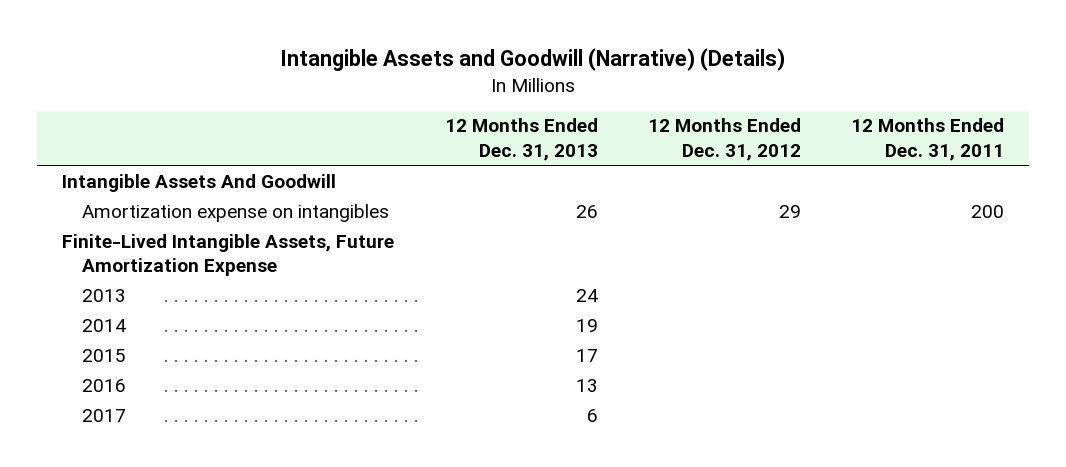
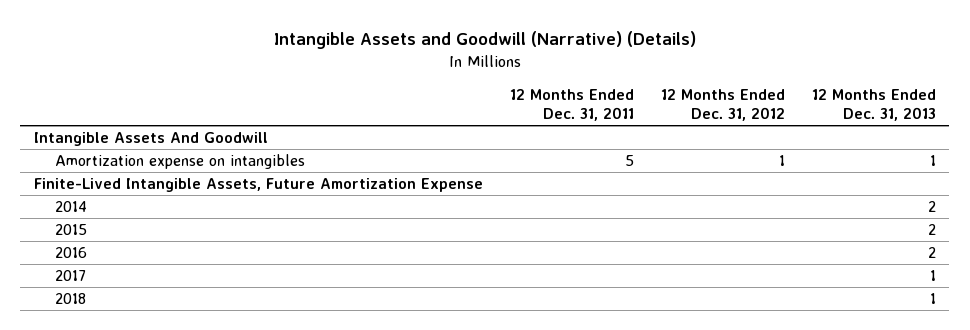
[575,204,598,218] 26 -> [929,155,936,167] 1
[778,204,801,218] 29 -> [778,155,785,167] 1
[971,204,1005,218] 200 -> [624,155,634,167] 5
[82,288,127,302] 2013 -> none
[575,318,598,332] 19 -> [927,201,936,213] 2
[575,348,598,362] 17 -> [927,224,936,236] 2
[575,378,598,392] 13 -> [927,247,936,259] 2
[586,408,598,422] 6 -> [929,270,936,282] 1
none -> [55,293,87,305] 2018

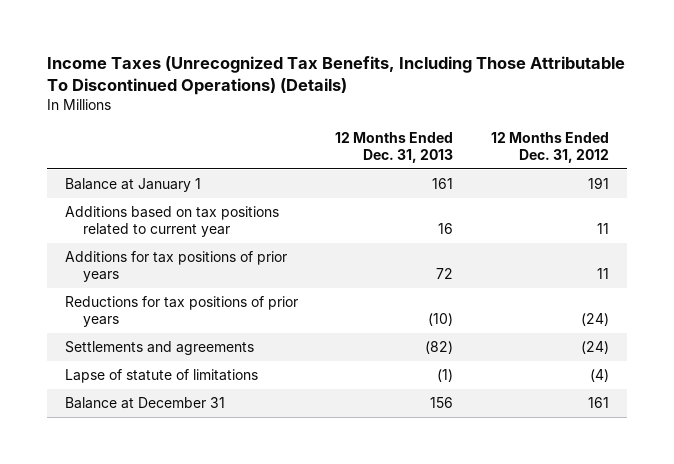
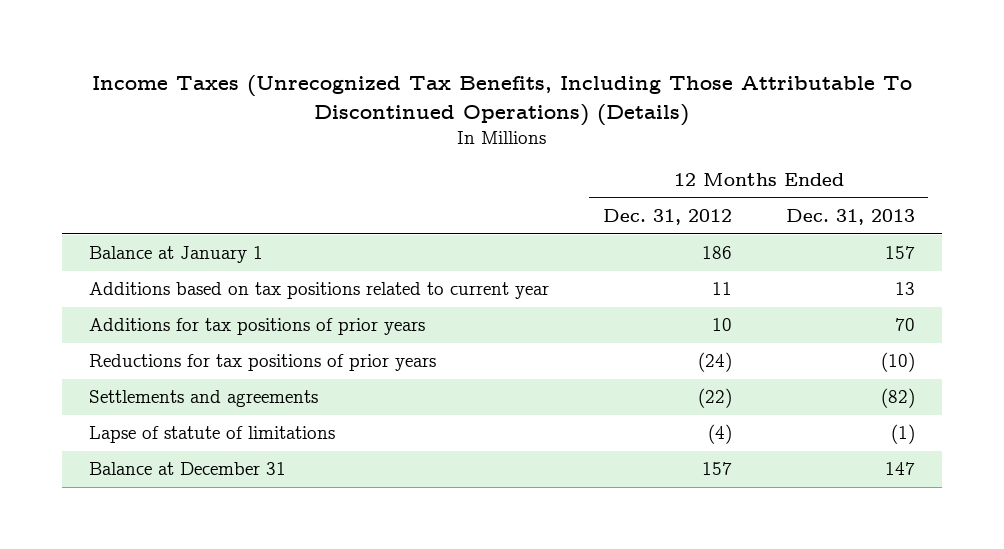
[432,177,454,189] 161 -> [884,246,915,260] 157
[587,176,609,189] 191 -> [701,246,732,260] 186
[438,223,454,235] 16 -> [894,282,915,296] 13
[436,268,454,280] 72 -> [894,318,915,332] 70
[596,268,609,280] 11 -> [711,318,732,332] 10
[580,340,609,354] (24) -> [697,388,732,409] (22)
[430,396,454,408] 156 -> [884,462,915,476] 147
[587,396,609,408] 161 -> [701,462,732,476] 157

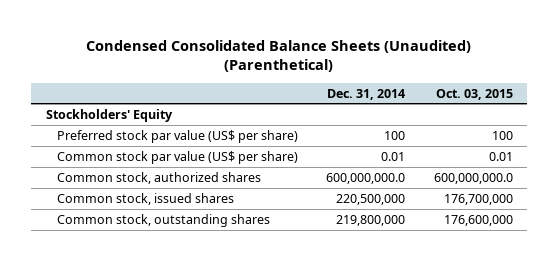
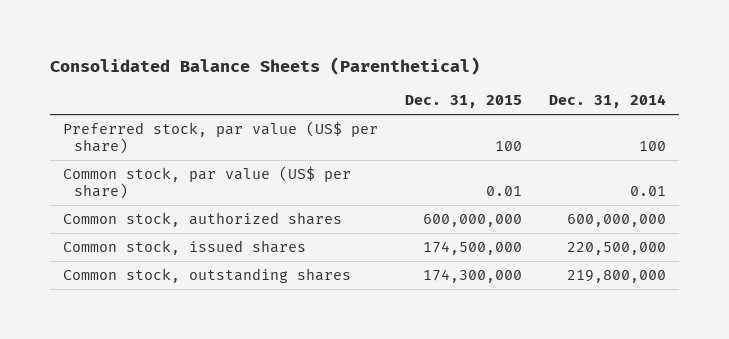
[86,39,472,73] Condensed Consolidated Balance Sheets (Unaudited) (Parenthetical) -> [49,56,480,75] Consolidated Balance Sheets (Parenthetical)
[435,88,513,100] Oct. 03, 2015 -> none
none -> [404,95,522,109] Dec. 31, 2015
[45,108,173,122] Stockholders' Equity -> none
[56,129,298,143] Preferred stock par value (US$ per share) -> [63,121,379,154] Preferred stock, par value (US$ per share)
[56,150,298,164] Common stock par value (US$ per share) -> [63,166,352,199] Common stock, par value (US$ per share)
[326,172,406,184] 600,000,000.0 -> [566,214,666,228] 600,000,000

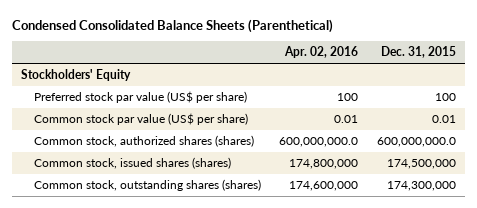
[49,56,480,75] Consolidated Balance Sheets (Parenthetical) -> [12,18,334,33] Condensed Consolidated Balance Sheets (Parenthetical)
[548,94,666,109] Dec. 31, 2014 -> none
none -> [284,46,359,59] Apr. 02, 2016
none -> [21,69,132,82] Stockholders' Equity
[63,121,379,154] Preferred stock, par value (US$ per share) -> [34,91,248,104] Preferred stock par value (US$ per share)
[63,166,352,199] Common stock, par value (US$ per share) -> [34,113,249,126] Common stock par value (US$ per share)
[63,212,343,228] Common stock, authorized shares -> [34,135,255,148] Common stock, authorized shares (shares)
[422,214,522,228] 600,000,000 -> [376,137,456,148] 600,000,000.0
[63,240,307,256] Common stock, issued shares -> [34,157,232,170] Common stock, issued shares (shares)
[63,268,352,284] Common stock, outstanding shares -> [34,179,262,192] Common stock, outstanding shares (shares)

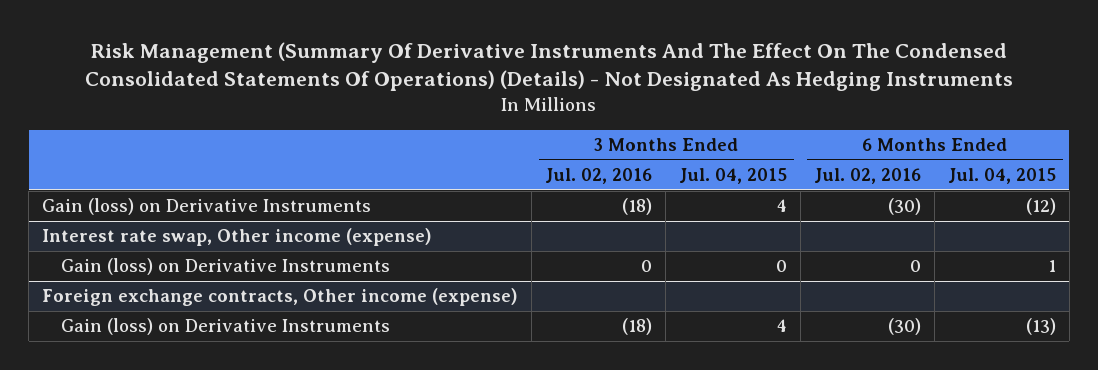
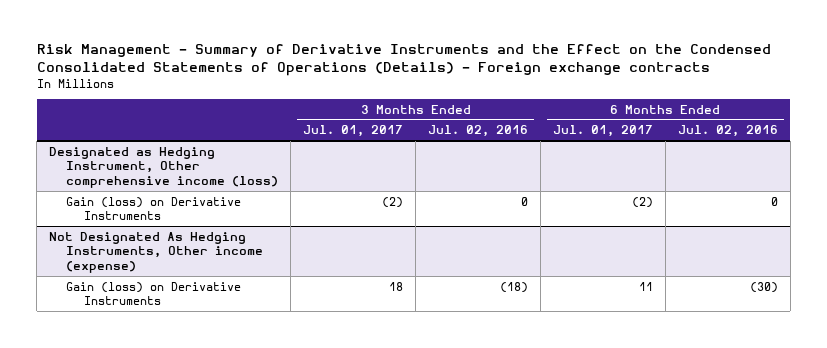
[85,41,1014,92] Risk Management (Summary Of Derivative Instruments And The Effect On The Condensed Consolidated Statements Of Operations) (Details) - Not Designated As Hedging Instruments -> [36,44,771,77] Risk Management - Summary of Derivative Instruments and the Effect on the Condensed Consolidated Statements of Operations (Details) - Foreign exchange contracts
[679,168,788,185] Jul. 04, 2015 -> none
[947,168,1056,185] Jul. 04, 2015 -> none
none -> [303,125,404,138] Jul. 01, 2017
none -> [552,125,653,138] Jul. 01, 2017
[42,198,372,216] Gain (loss) on Derivative Instruments -> none
[42,228,433,247] Interest rate swap, Other income (expense) -> none
none -> [49,146,279,188] Designated as Hedging Instrument, Other comprehensive income (loss)
[42,288,519,307] Foreign exchange contracts, Other income (expense) -> none
none -> [49,231,264,273] Not Designated As Hedging Instruments, Other income (expense)

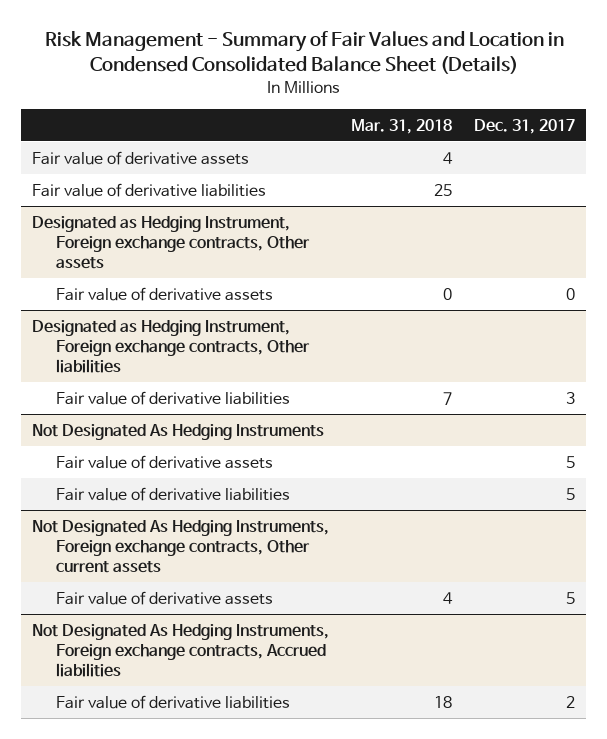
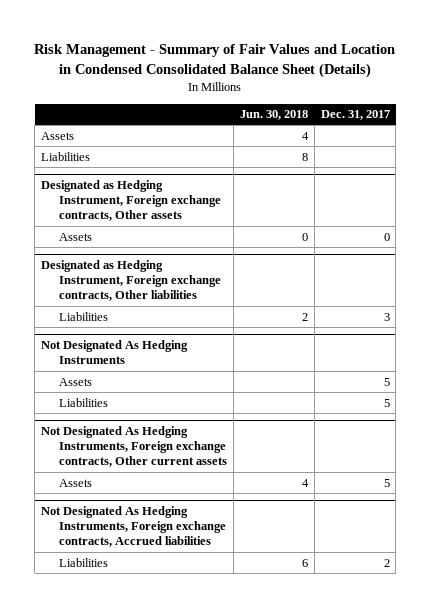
[351,118,453,134] Mar. 31, 2018 -> none
none -> [239,110,308,121] Jun. 30, 2018
[32,150,250,165] Fair value of derivative assets -> [40,131,74,140] Assets
[32,182,267,197] Fair value of derivative liabilities -> [40,151,90,161] Liabilities
[56,286,274,301] Fair value of derivative assets -> [59,232,93,241] Assets
[56,390,291,405] Fair value of derivative liabilities -> [59,311,109,321] Liabilities
[56,454,274,469] Fair value of derivative assets -> [59,377,93,386] Assets
[56,486,291,501] Fair value of derivative liabilities -> [59,397,109,407] Liabilities
[56,590,274,605] Fair value of derivative assets -> [59,478,93,487] Assets
[56,694,291,709] Fair value of derivative liabilities -> [59,557,109,567] Liabilities

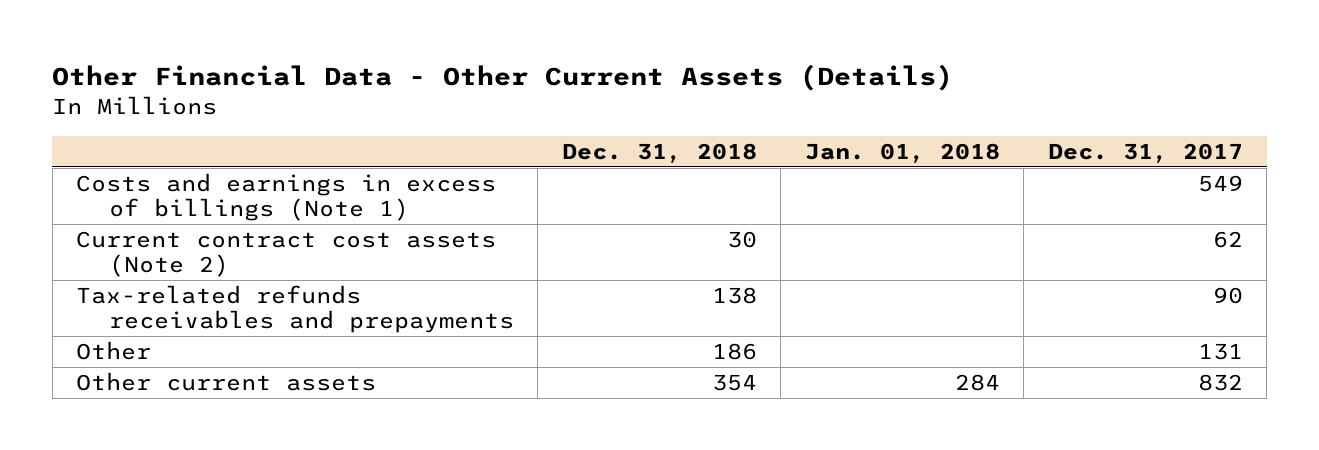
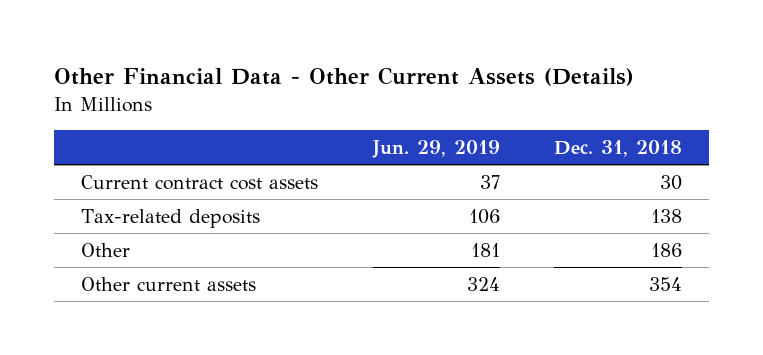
[804,142,1000,163] Jan. 01, 2018 -> none
[1047,142,1243,163] Dec. 31, 2017 -> none
none -> [371,139,500,158] Jun. 29, 2019
[76,172,497,221] Costs and earnings in excess of billings (Note 1) -> none
[76,230,497,277] Current contract cost assets (Note 2) -> [81,174,319,190] Current contract cost assets
[76,284,514,333] Tax-related refunds receivables and prepayments -> [81,208,261,228] Tax-related deposits

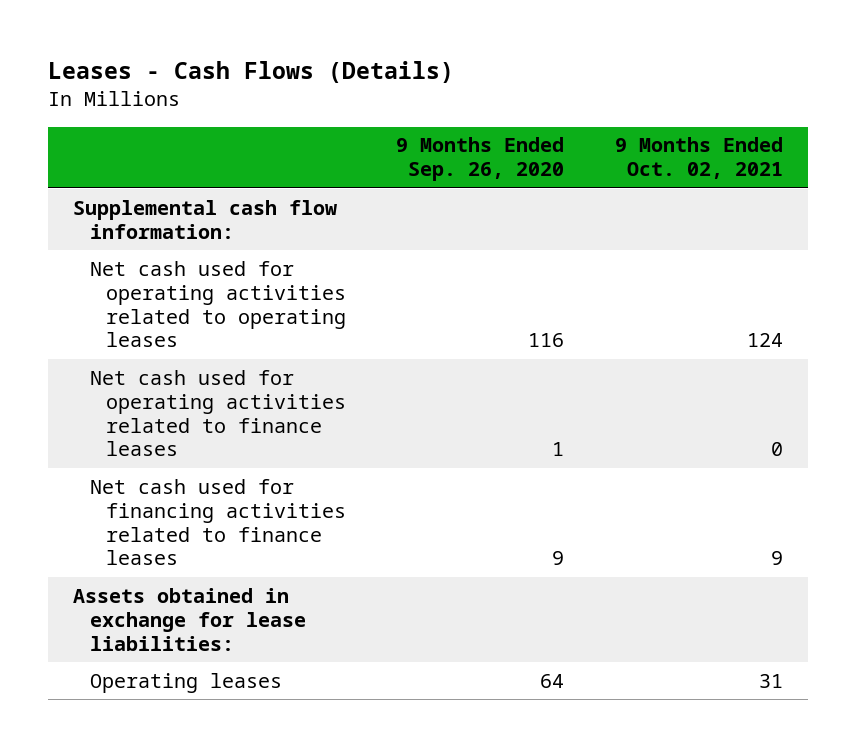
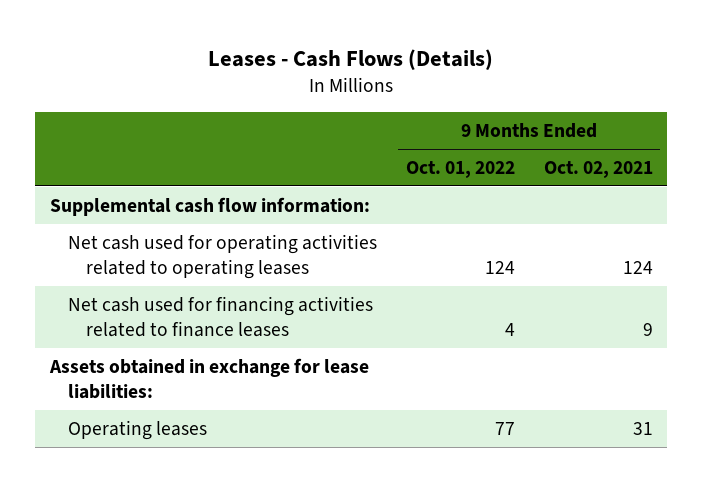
[396,137,565,182] 9 Months Ended Sep. 26, 2020 -> none
none -> [405,160,515,178] Oct. 01, 2022
[89,369,347,457] Net cash used for operating activities related to finance leases -> none

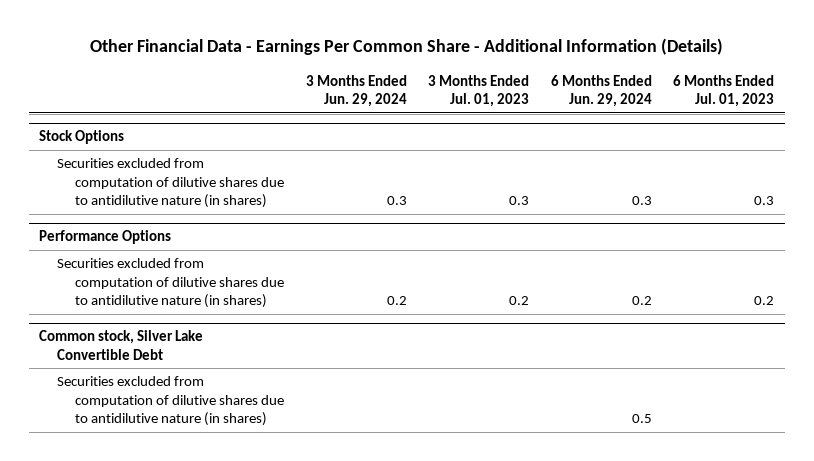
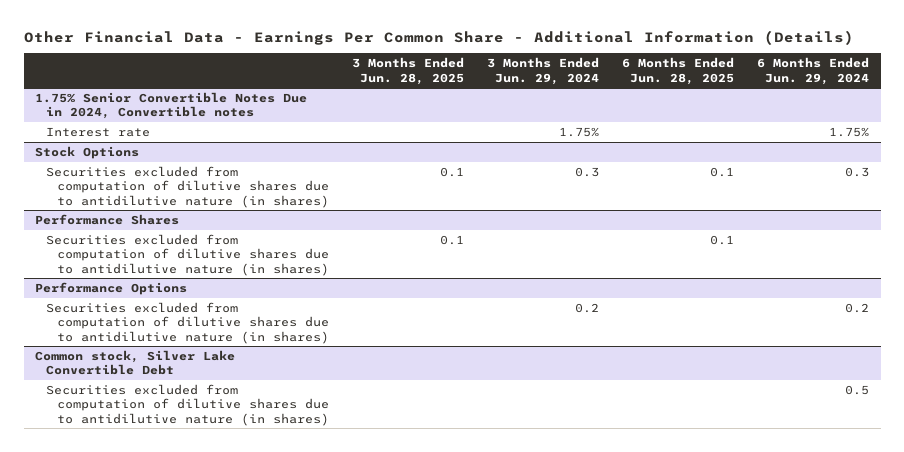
[428,74,530,108] 3 Months Ended Jul. 01, 2023 -> none
[673,74,775,108] 6 Months Ended Jul. 01, 2023 -> none
none -> [352,57,465,85] 3 Months Ended Jun. 28, 2025
none -> [622,57,735,85] 6 Months Ended Jun. 28, 2025
none -> [35,91,308,120] 1.75% Senior Convertible Notes Due in 2024, Convertible notes
none -> [46,126,151,137] Interest rate
none -> [35,213,180,225] Performance Shares
none -> [46,233,330,276] Securities excluded from computation of dilutive shares due to antidilutive nature (in shares)

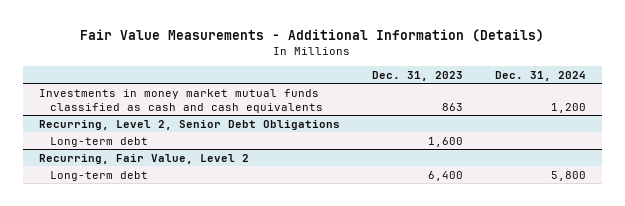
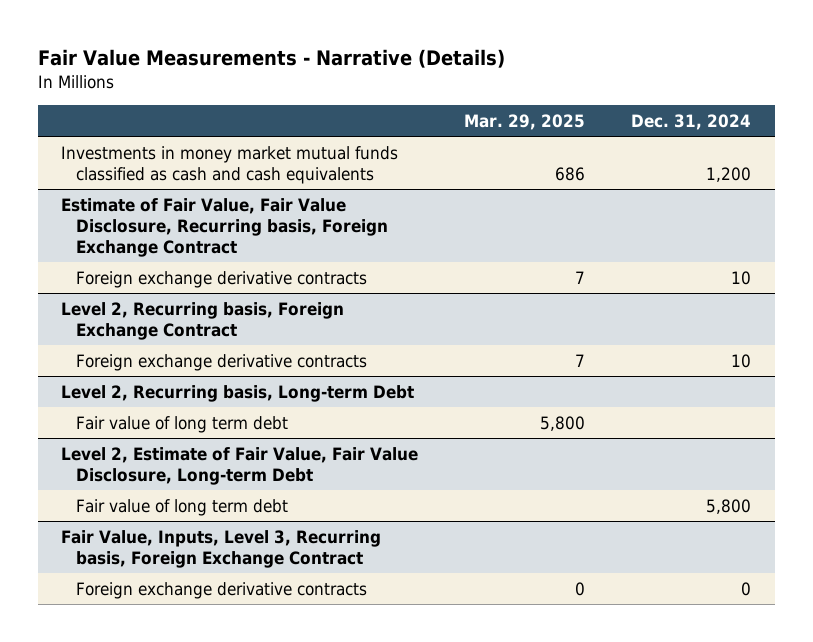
[80,29,545,43] Fair Value Measurements - Additional Information (Details) -> [38,48,506,68] Fair Value Measurements - Narrative (Details)
[371,71,463,82] Dec. 31, 2023 -> none
none -> [464,113,586,130] Mar. 29, 2025
[38,119,340,130] Recurring, Level 2, Senior Debt Obligations -> none
[38,153,249,164] Recurring, Fair Value, Level 2 -> none
none -> [61,197,389,257] Estimate of Fair Value, Fair Value Disclosure, Recurring basis, Foreign Exchange Contract
none -> [76,270,368,288] Foreign exchange derivative contracts
none -> [61,301,345,340] Level 2, Recurring basis, Foreign Exchange Contract
none -> [76,353,368,371] Foreign exchange derivative contracts
none -> [61,384,415,402] Level 2, Recurring basis, Long-term Debt
[49,136,148,147] Long-term debt -> [76,415,289,433] Fair value of long term debt
none -> [61,446,419,485] Level 2, Estimate of Fair Value, Fair Value Disclosure, Long-term Debt
[49,170,148,181] Long-term debt -> [76,498,289,516] Fair value of long term debt
none -> [61,529,382,568] Fair Value, Inputs, Level 3, Recurring basis, Foreign Exchange Contract
none -> [76,581,368,599] Foreign exchange derivative contracts

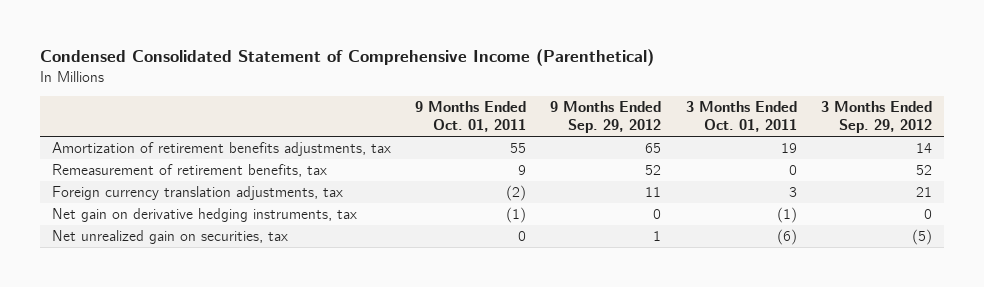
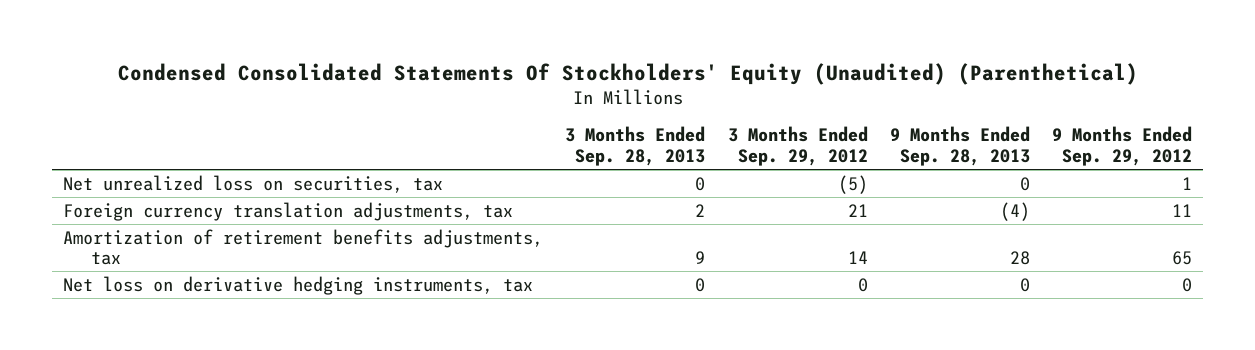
[39,49,654,67] Condensed Consolidated Statement of Comprehensive Income (Parenthetical) -> [117,62,1138,85] Condensed Consolidated Statements Of Stockholders' Equity (Unaudited) (Parenthetical)
[415,101,527,133] 9 Months Ended Oct. 01, 2011 -> none
[685,101,797,133] 3 Months Ended Oct. 01, 2011 -> none
none -> [565,126,706,167] 3 Months Ended Sep. 28, 2013
none -> [889,126,1030,167] 9 Months Ended Sep. 28, 2013
[51,164,327,178] Remeasurement of retirement benefits, tax -> none
none -> [63,174,444,193] Net unrealized loss on securities, tax
[51,230,288,245] Net unrealized gain on securities, tax -> none
[51,142,391,157] Amortization of retirement benefits adjustments, tax -> [63,228,544,266] Amortization of retirement benefits adjustments, tax
[51,208,357,223] Net gain on derivative hedging instruments, tax -> [63,275,534,295] Net loss on derivative hedging instruments, tax

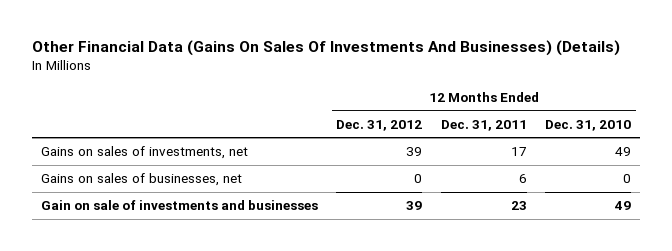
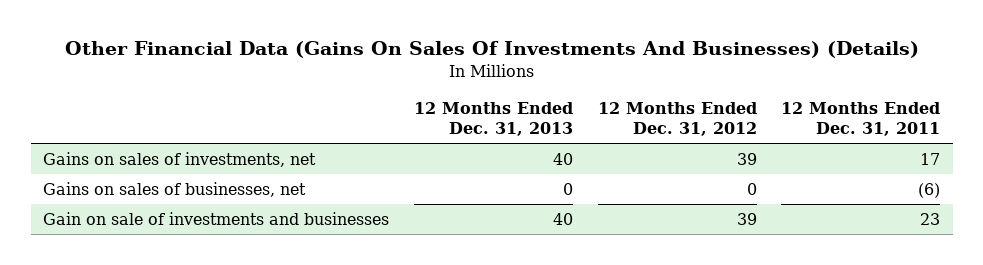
[545,119,632,131] Dec. 31, 2010 -> none
none -> [413,101,573,136] 12 Months Ended Dec. 31, 2013
[518,174,527,184] 6 -> [918,182,941,198] (6)

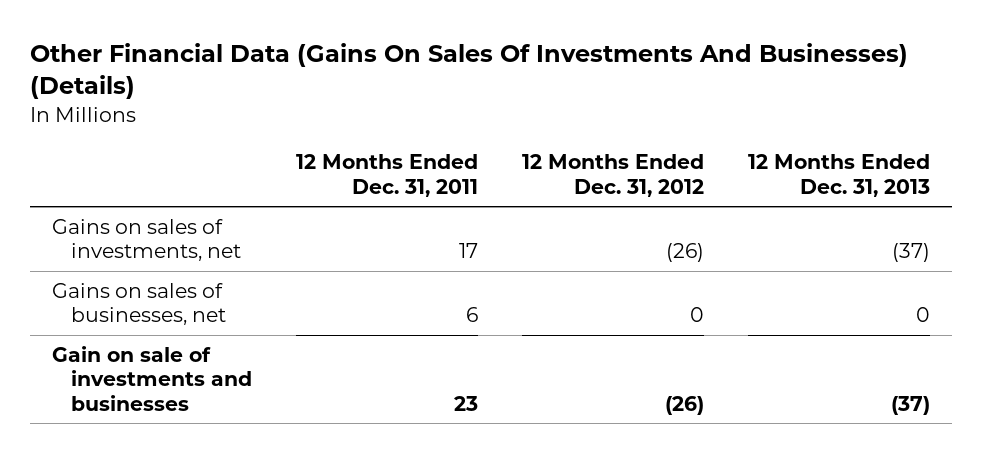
[552,152,573,165] 40 -> [891,243,930,263] (37)
[736,152,757,165] 39 -> [665,243,704,263] (26)
[918,182,941,198] (6) -> [465,307,478,323] 6
[552,212,573,225] 40 -> [890,396,930,416] (37)
[736,212,757,225] 39 -> [664,396,704,416] (26)

